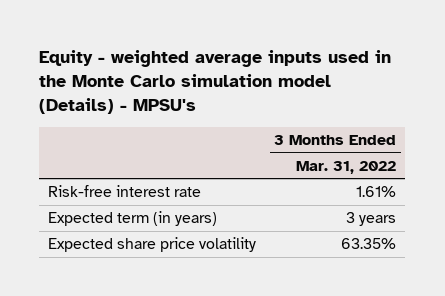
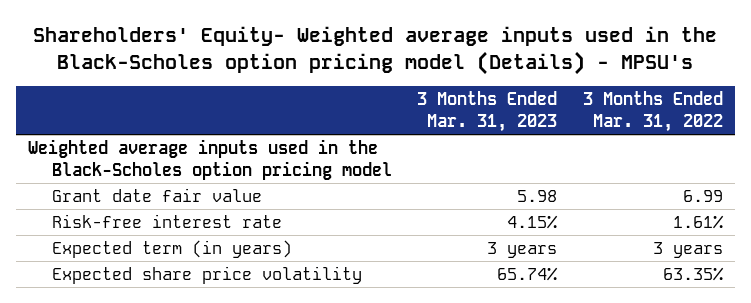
[39,50,392,115] Equity - weighted average inputs used in the Monte Carlo simulation model (Details) - MPSU's -> [33,26,718,75] Shareholders' Equity- Weighted average inputs used in the Black-Scholes option pricing model (Details) - MPSU's
none -> [417,91,558,132] 3 Months Ended Mar. 31, 2023
none -> [28,139,392,180] Weighted average inputs used in the Black-Scholes option pricing model
none -> [51,188,262,203] Grant date fair value

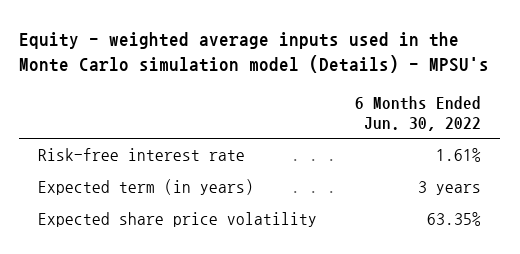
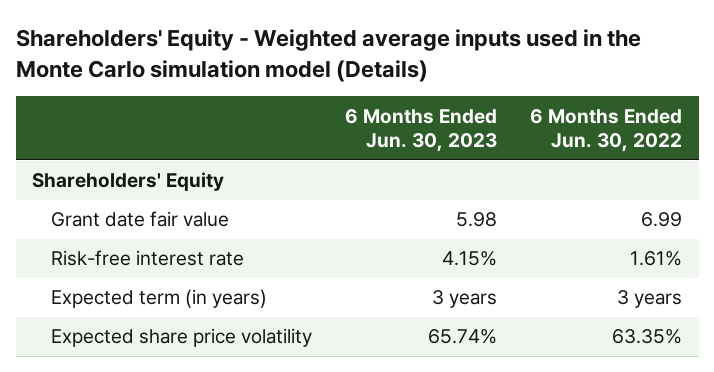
[19,31,490,74] Equity - weighted average inputs used in the Monte Carlo simulation model (Details) - MPSU's -> [15,29,641,82] Shareholders' Equity - Weighted average inputs used in the Monte Carlo simulation model (Details)
none -> [344,108,497,153] 6 Months Ended Jun. 30, 2023
none -> [32,172,225,192] Shareholders' Equity
none -> [50,211,229,228] Grant date fair value

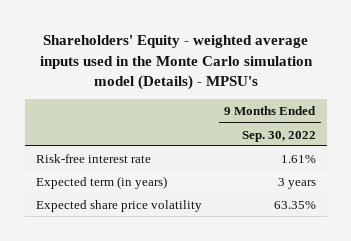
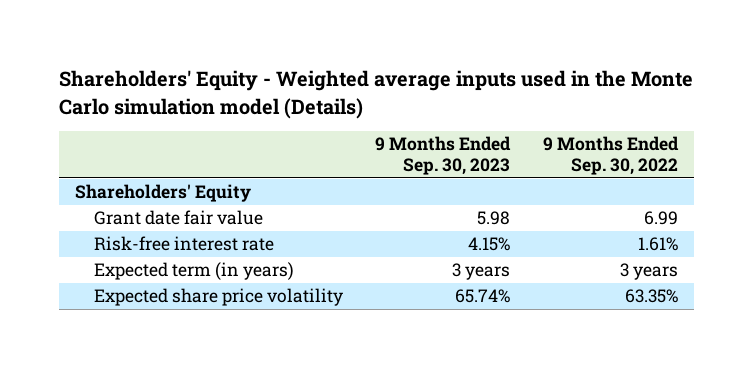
[39,35,313,91] Shareholders' Equity - weighted average inputs used in the Monte Carlo simulation model (Details) - MPSU's -> [58,70,693,119] Shareholders' Equity - Weighted average inputs used in the Monte Carlo simulation model (Details)
none -> [375,136,512,175] 9 Months Ended Sep. 30, 2023
none -> [75,184,252,203] Shareholders' Equity
none -> [93,210,263,226] Grant date fair value

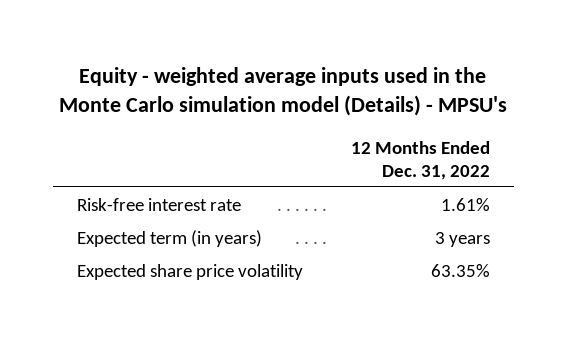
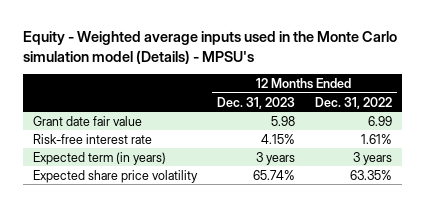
[59,66,508,117] Equity - weighted average inputs used in the Monte Carlo simulation model (Details) - MPSU's -> [22,31,397,64] Equity - Weighted average inputs used in the Monte Carlo simulation model (Details) - MPSU's
none -> [216,96,295,109] Dec. 31, 2023
none -> [32,115,142,126] Grant date fair value

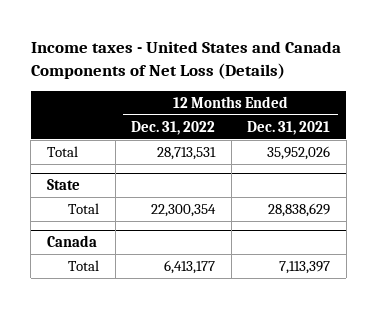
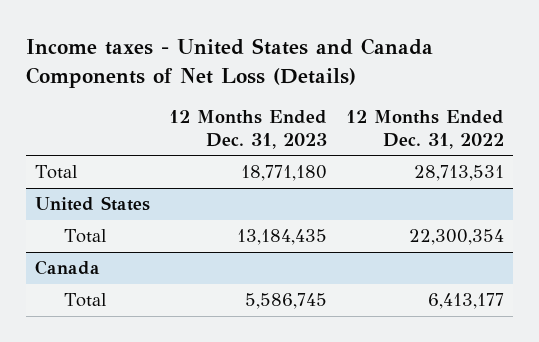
[247,120,331,135] Dec. 31, 2021 -> none
none -> [168,110,327,149] 12 Months Ended Dec. 31, 2023
[46,179,80,191] State -> [34,196,150,212] United States

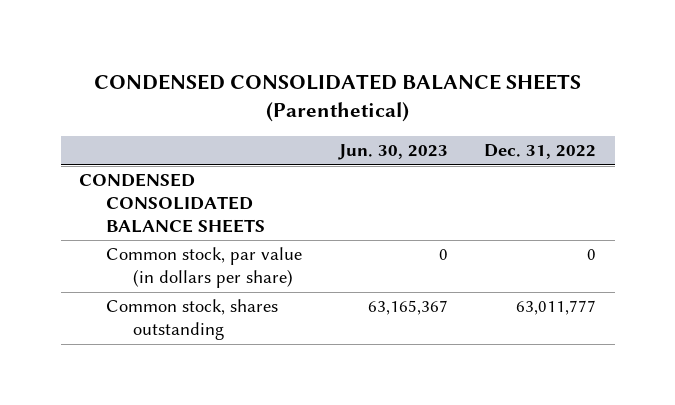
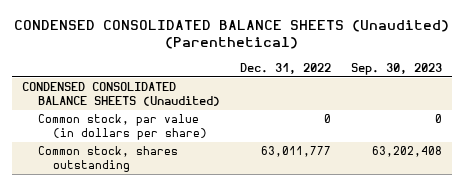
[93,74,581,123] CONDENSED CONSOLIDATED BALANCE SHEETS (Parenthetical) -> [14,19,450,50] CONDENSED CONSOLIDATED BALANCE SHEETS (Unaudited) (Parenthetical)
[337,144,448,161] Jun. 30, 2023 -> none
none -> [351,62,443,75] Sep. 30, 2023
[79,173,266,233] CONDENSED CONSOLIDATED BALANCE SHEETS -> [22,82,220,107] CONDENSED CONSOLIDATED BALANCE SHEETS (Unaudited)

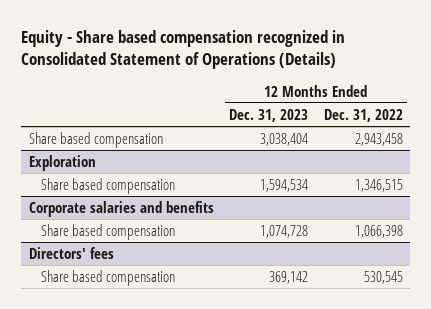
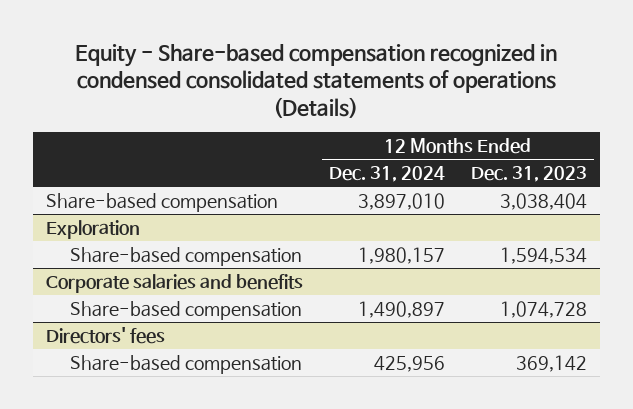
[20,30,345,70] Equity - Share based compensation recognized in Consolidated Statement of Operations (Details) -> [75,44,558,118] Equity - Share-based compensation recognized in condensed consolidated statements of operations (Details)
[323,108,403,122] Dec. 31, 2022 -> none
none -> [328,166,445,183] Dec. 31, 2024
[28,131,163,148] Share based compensation -> [45,192,278,212] Share-based compensation
[41,177,176,194] Share based compensation -> [70,246,303,266] Share-based compensation
[41,223,176,240] Share based compensation -> [70,300,303,320] Share-based compensation
[41,269,176,286] Share based compensation -> [70,354,303,374] Share-based compensation

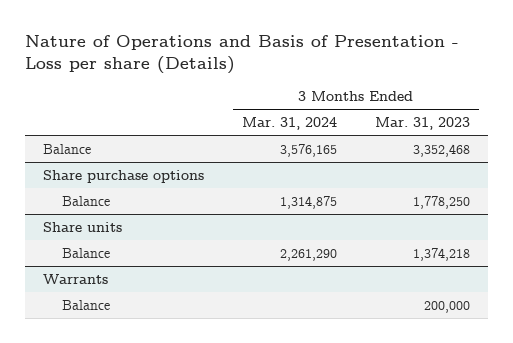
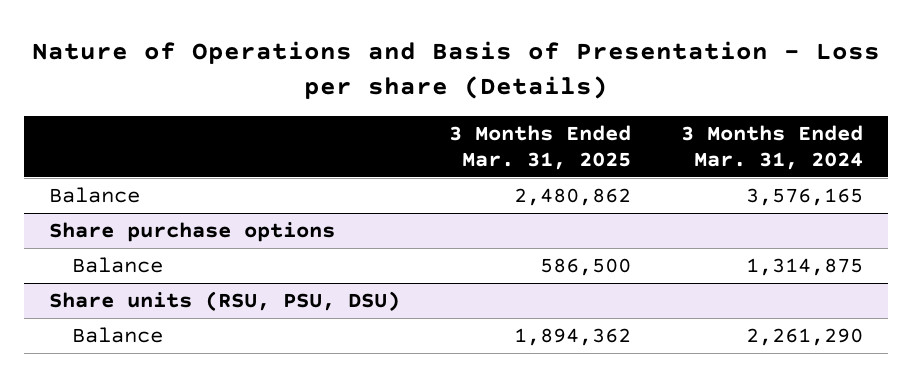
[374,117,470,131] Mar. 31, 2023 -> none
none -> [449,125,632,171] 3 Months Ended Mar. 31, 2025
[43,221,123,232] Share units -> [48,290,400,311] Share units (RSU, PSU, DSU)
[43,273,109,284] Warrants -> none
[62,299,111,310] Balance -> none

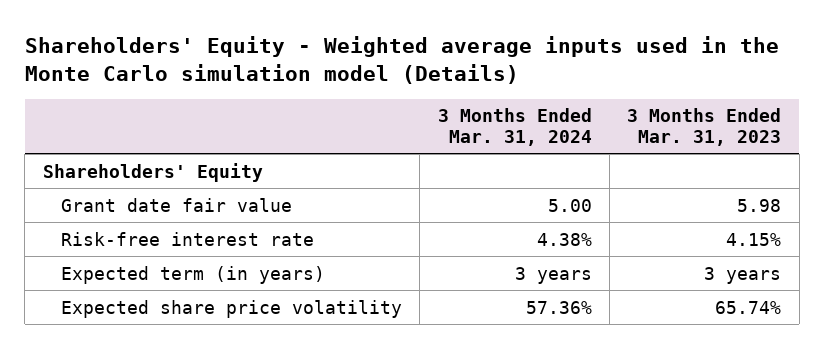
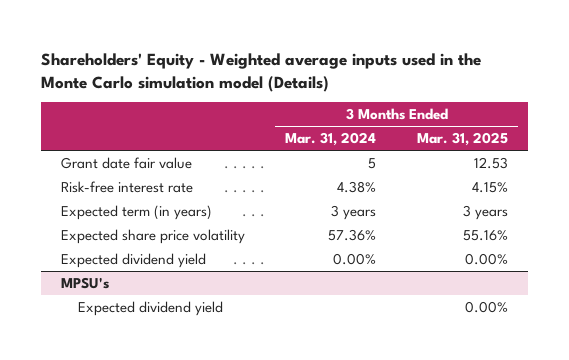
[627,108,782,146] 3 Months Ended Mar. 31, 2023 -> none
none -> [416,132,508,147] Mar. 31, 2025
[42,162,263,182] Shareholders' Equity -> none
[547,198,592,212] 5.00 -> [368,157,377,169] 5
none -> [61,252,207,268] Expected dividend yield
none -> [61,276,110,289] MPSU's
none -> [78,300,224,316] Expected dividend yield

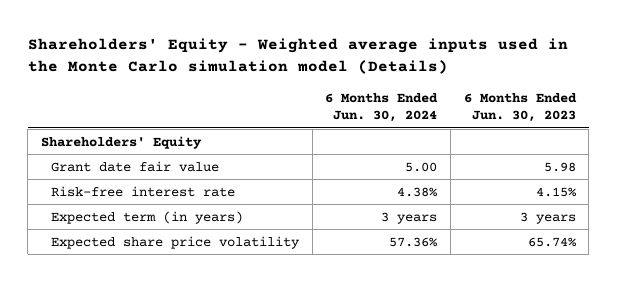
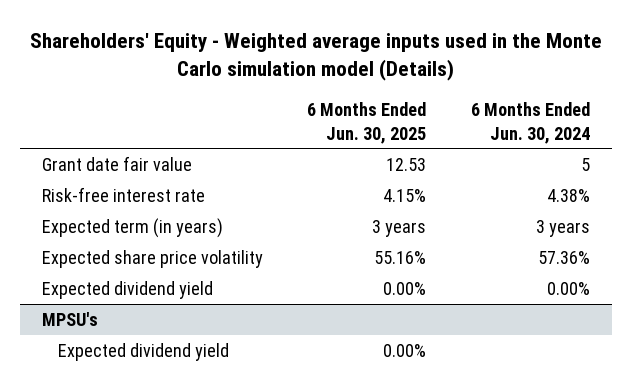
[463,92,577,123] 6 Months Ended Jun. 30, 2023 -> none
none -> [307,102,427,144] 6 Months Ended Jun. 30, 2025
[40,135,202,149] Shareholders' Equity -> none
[405,161,438,172] 5.00 -> [580,157,590,171] 5
none -> [42,280,214,299] Expected dividend yield
none -> [42,311,99,326] MPSU's
none -> [58,342,230,361] Expected dividend yield

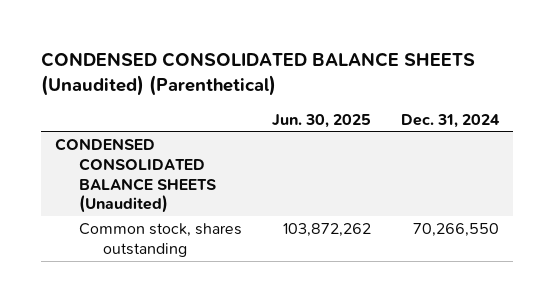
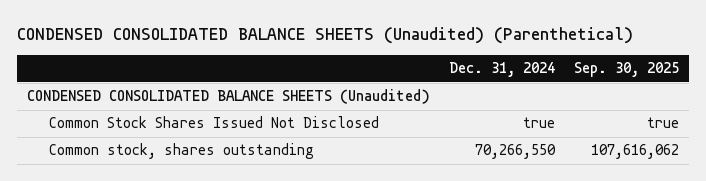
[272,113,372,128] Jun. 30, 2025 -> none
none -> [574,62,680,78] Sep. 30, 2025
none -> [48,116,379,129] Common Stock Shares Issued Not Disclosed

